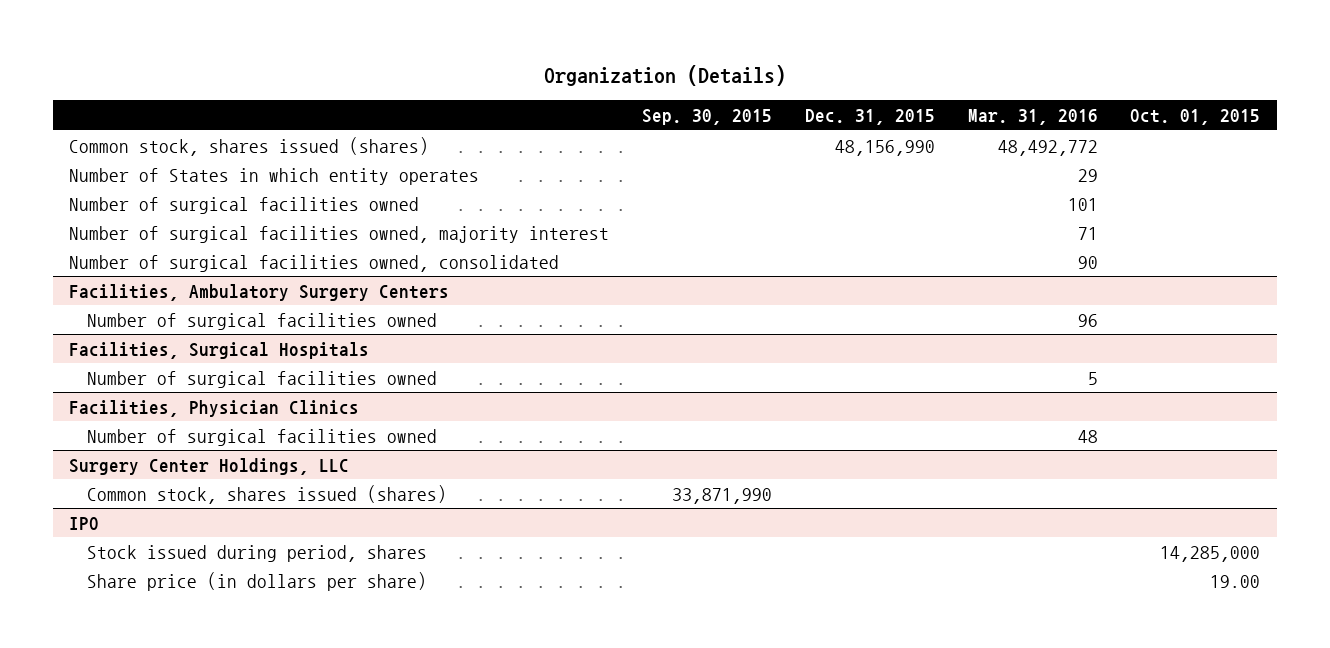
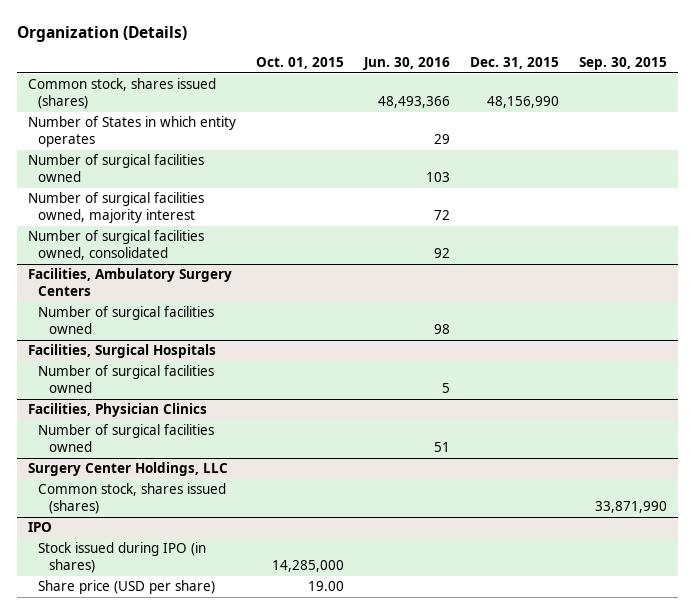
[967,109,1098,126] Mar. 31, 2016 -> none
none -> [362,56,450,70] Jun. 30, 2016
[87,544,428,562] Stock issued during period, shares -> [38,542,207,574] Stock issued during IPO (in shares)
[87,571,428,591] Share price (in dollars per share) -> [38,580,216,595] Share price (USD per share)

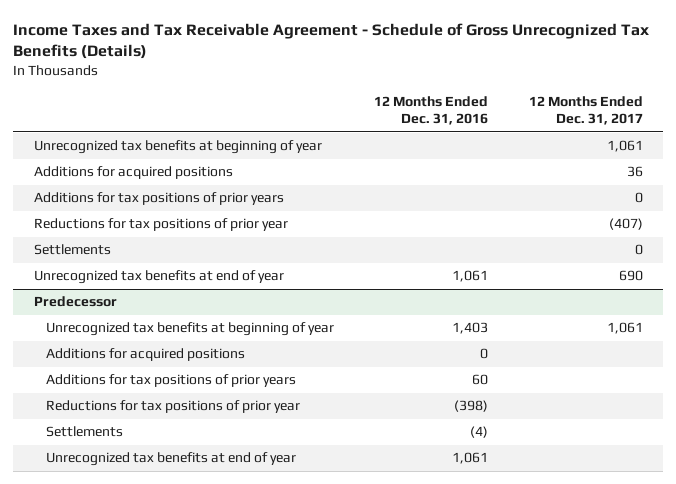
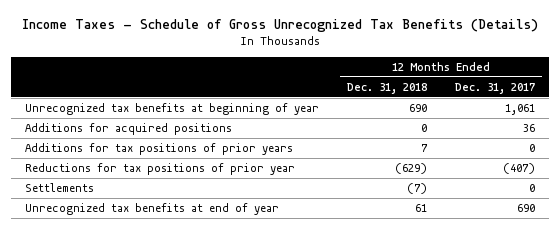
[13,22,650,60] Income Taxes and Tax Receivable Agreement - Schedule of Gross Unrecognized Tax Benefits (Details) -> [21,19,538,33] Income Taxes - Schedule of Gross Unrecognized Tax Benefits (Details)
[374,96,489,126] 12 Months Ended Dec. 31, 2016 -> none
none -> [346,82,427,94] Dec. 31, 2018
[33,296,117,308] Predecessor -> none
[45,322,334,337] Unrecognized tax benefits at beginning of year -> none
[45,348,245,362] Additions for acquired positions -> none
[45,374,296,388] Additions for tax positions of prior years -> none
[45,400,300,414] Reductions for tax positions of prior year -> none
[45,426,123,438] Settlements -> none
[45,452,296,467] Unrecognized tax benefits at end of year -> none

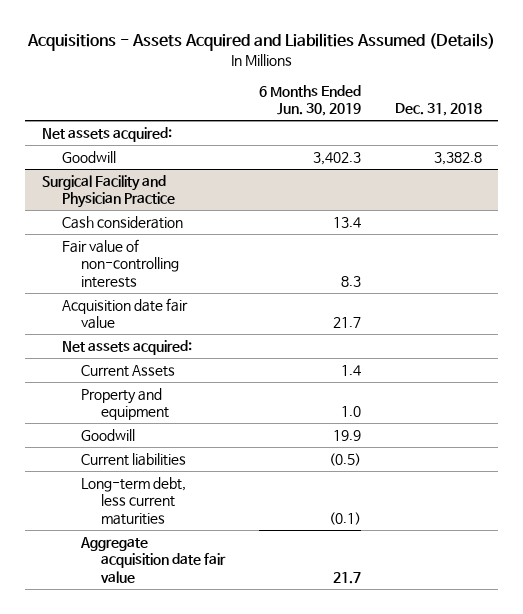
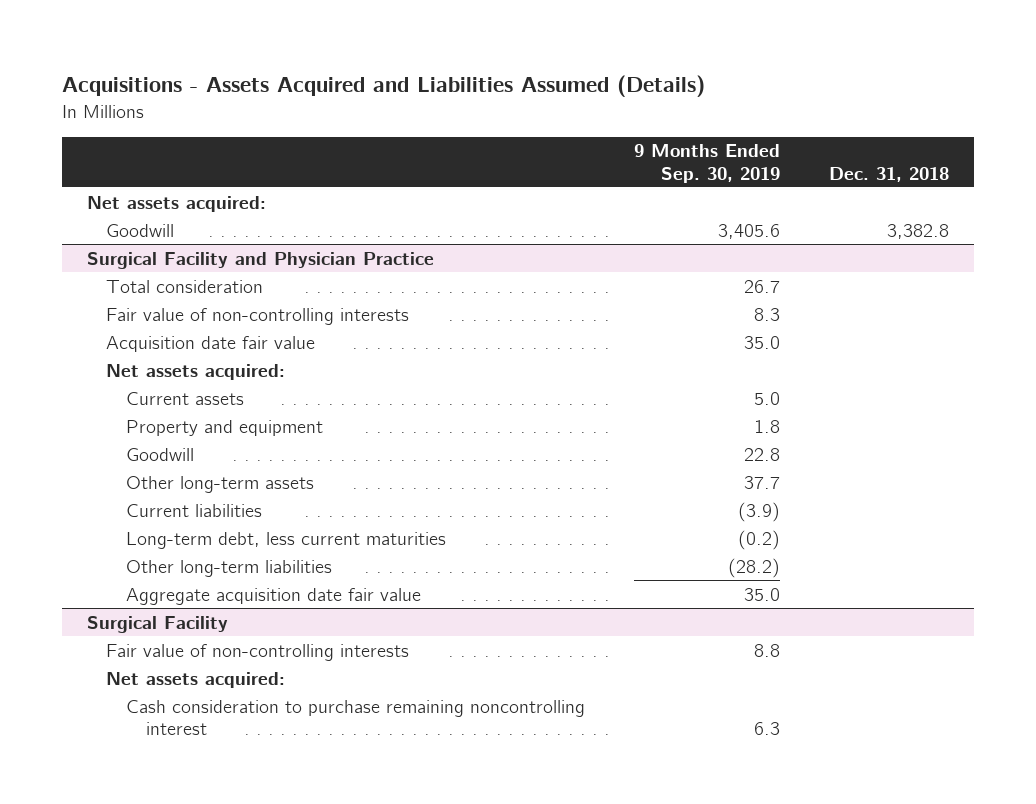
[258,84,361,117] 6 Months Ended Jun. 30, 2019 -> none
none -> [634,144,781,183] 9 Months Ended Sep. 30, 2019
[61,215,183,229] Cash consideration -> [106,279,264,293] Total consideration
[81,364,176,377] Current Assets -> [126,391,245,405] Current assets
none -> [126,475,315,493] Other long-term assets
none -> [126,559,333,577] Other long-term liabilities
none -> [86,615,228,633] Surgical Facility
none -> [106,643,410,661] Fair value of non-controlling interests
none -> [106,671,286,688] Net assets acquired:
none -> [126,699,586,735] Cash consideration to purchase remaining noncontrolling interest

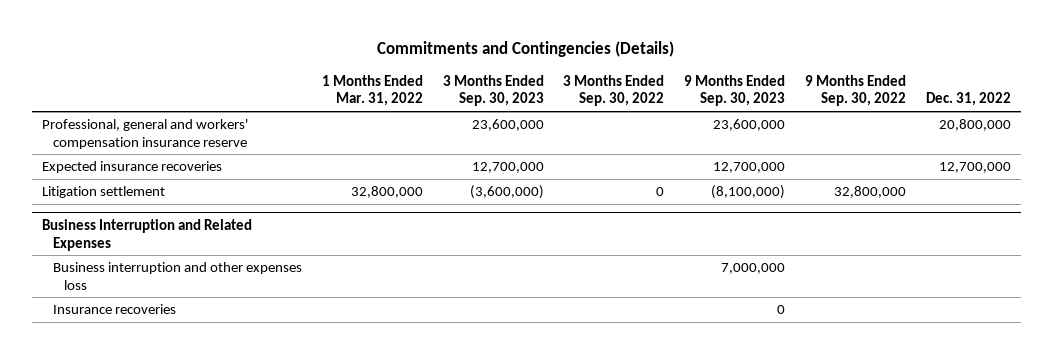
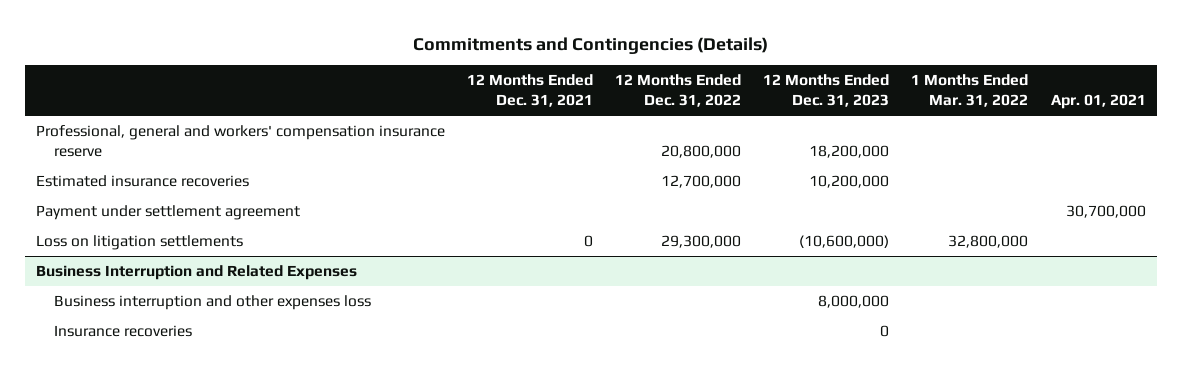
[442,74,544,107] 3 Months Ended Sep. 30, 2023 -> none
[563,74,665,107] 3 Months Ended Sep. 30, 2022 -> none
[684,74,786,107] 9 Months Ended Sep. 30, 2023 -> none
[805,74,907,107] 9 Months Ended Sep. 30, 2022 -> none
[925,92,1011,107] Dec. 31, 2022 -> none
none -> [467,74,594,108] 12 Months Ended Dec. 31, 2021
none -> [615,74,742,108] 12 Months Ended Dec. 31, 2022
none -> [763,74,890,108] 12 Months Ended Dec. 31, 2023
none -> [1050,94,1146,110] Apr. 01, 2021
[42,160,223,173] Expected insurance recoveries -> [36,175,250,188] Estimated insurance recoveries
none -> [36,205,301,221] Payment under settlement agreement
[42,185,166,198] Litigation settlement -> [36,235,244,251] Loss on litigation settlements

